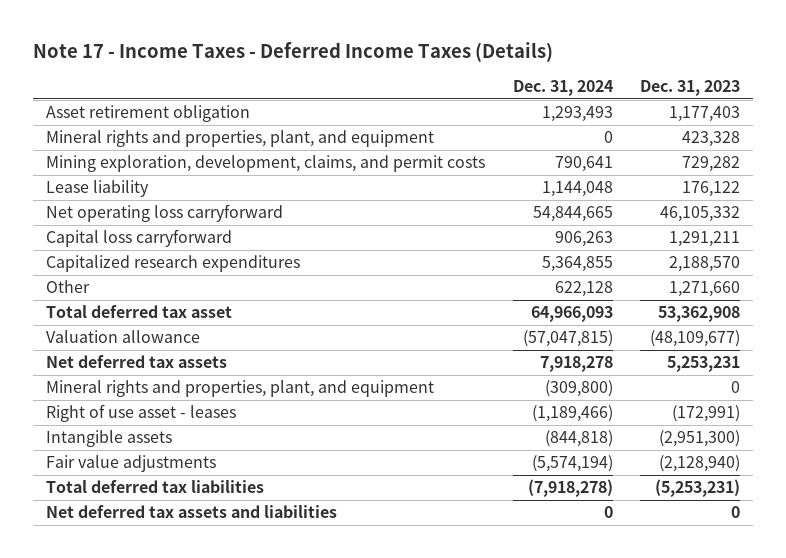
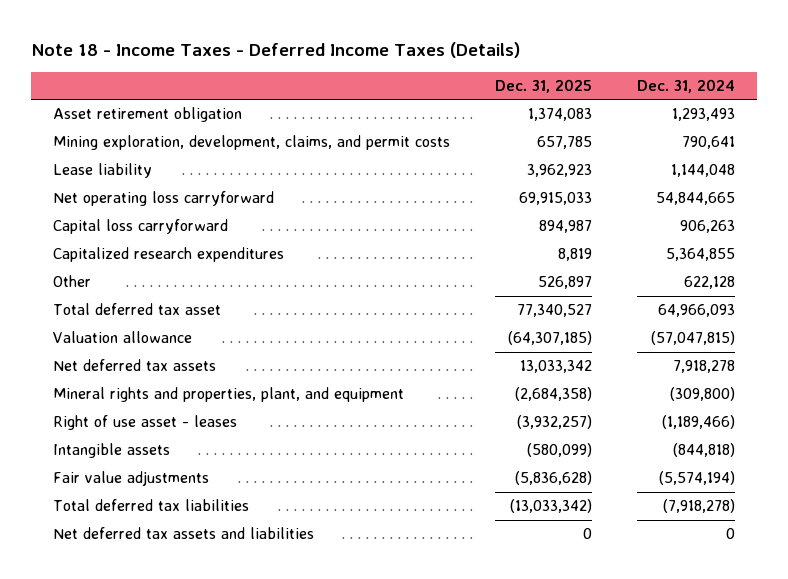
[32,41,553,62] Note 17 - Income Taxes - Deferred Income Taxes (Details) -> [30,41,520,58] Note 18 - Income Taxes - Deferred Income Taxes (Details)
[639,80,740,97] Dec. 31, 2023 -> none
none -> [495,78,593,93] Dec. 31, 2025
[46,130,435,148] Mineral rights and properties, plant, and equipment -> none

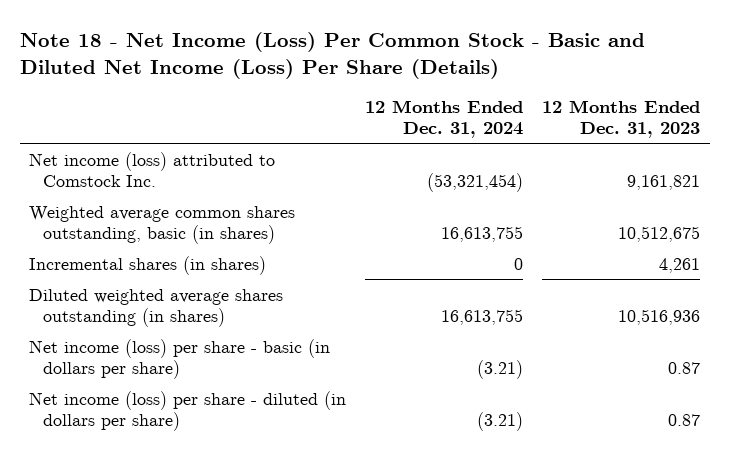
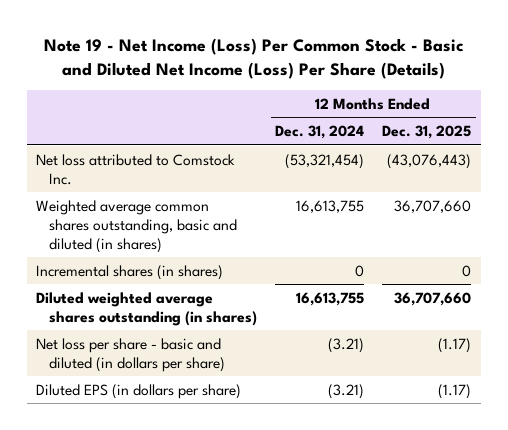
[19,31,645,79] Note 18 - Net Income (Loss) Per Common Stock - Basic and Diluted Net Income (Loss) Per Share (Details) -> [43,38,464,79] Note 19 - Net Income (Loss) Per Common Stock - Basic and Diluted Net Income (Loss) Per Share (Details)
[542,99,701,138] 12 Months Ended Dec. 31, 2023 -> none
none -> [382,125,472,140] Dec. 31, 2025
[29,151,276,187] Net income (loss) attributed to Comstock Inc. -> [36,153,236,185] Net loss attributed to Comstock Inc.
[29,205,296,244] Weighted average common shares outstanding, basic (in shares) -> [36,199,238,253] Weighted average common shares outstanding, basic and diluted (in shares)
[29,338,331,379] Net income (loss) per share - basic (in dollars per share) -> [36,337,226,372] Net loss per share - basic and diluted (in dollars per share)
[29,390,347,431] Net income (loss) per share - diluted (in dollars per share) -> [36,383,242,399] Diluted EPS (in dollars per share)

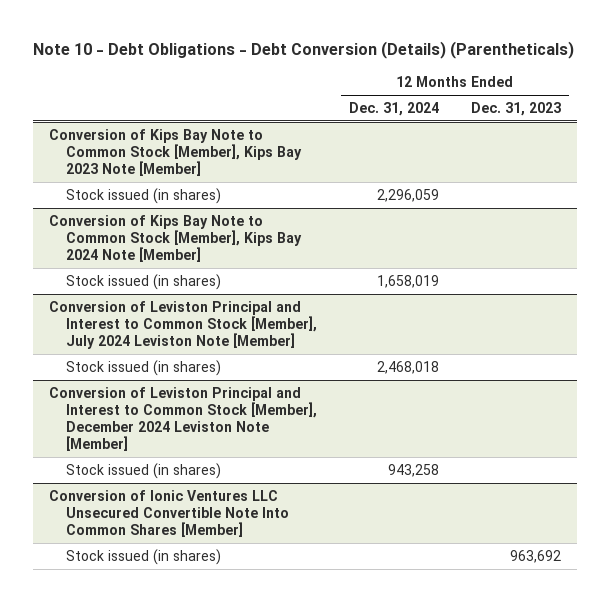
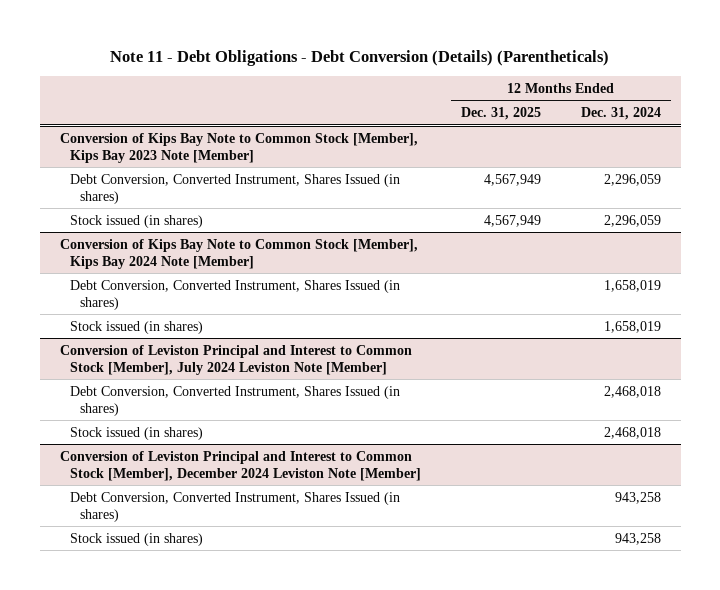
[33,41,575,60] Note 10 - Debt Obligations - Debt Conversion (Details) (Parentheticals) -> [110,49,610,66] Note 11 - Debt Obligations - Debt Conversion (Details) (Parentheticals)
[470,101,561,116] Dec. 31, 2023 -> none
none -> [460,107,541,121] Dec. 31, 2025
none -> [69,173,400,204] Debt Conversion, Converted Instrument, Shares Issued (in shares)
none -> [69,279,400,310] Debt Conversion, Converted Instrument, Shares Issued (in shares)
none -> [69,385,400,416] Debt Conversion, Converted Instrument, Shares Issued (in shares)
none -> [69,491,400,522] Debt Conversion, Converted Instrument, Shares Issued (in shares)
[49,489,289,537] Conversion of Ionic Ventures LLC Unsecured Convertible Note Into Common Shares [Member] -> none
[65,548,221,565] Stock issued (in shares) -> none

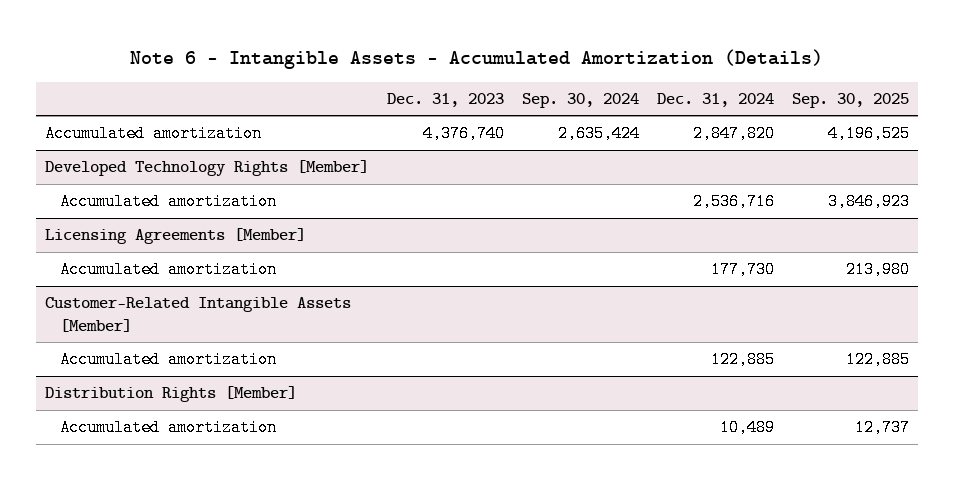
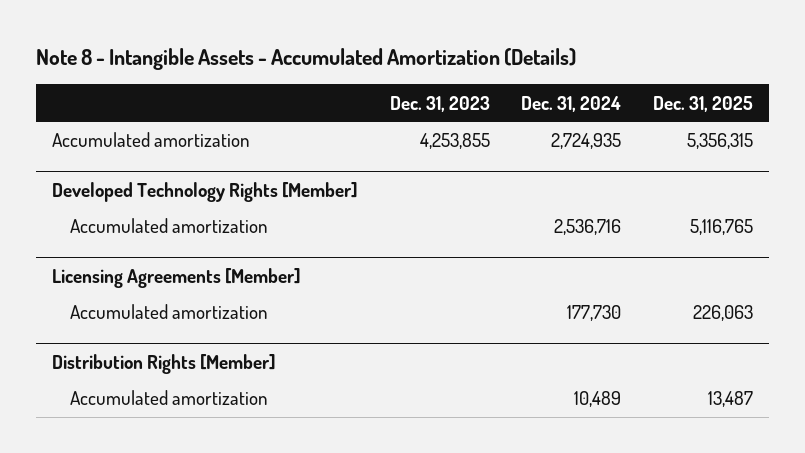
[129,48,823,69] Note 6 - Intangible Assets - Accumulated Amortization (Details) -> [35,48,576,71] Note 8 - Intangible Assets - Accumulated Amortization (Details)
[521,92,639,108] Sep. 30, 2024 -> none
[792,92,910,108] Sep. 30, 2025 -> none
none -> [653,95,754,112] Dec. 31, 2025
[422,125,505,143] 4,376,740 -> [419,133,490,150] 4,253,855
[692,125,775,143] 2,847,820 -> [551,133,622,150] 2,724,935
[44,297,351,332] Customer-Related Intangible Assets [Member] -> none
[60,351,278,369] Accumulated amortization -> none

